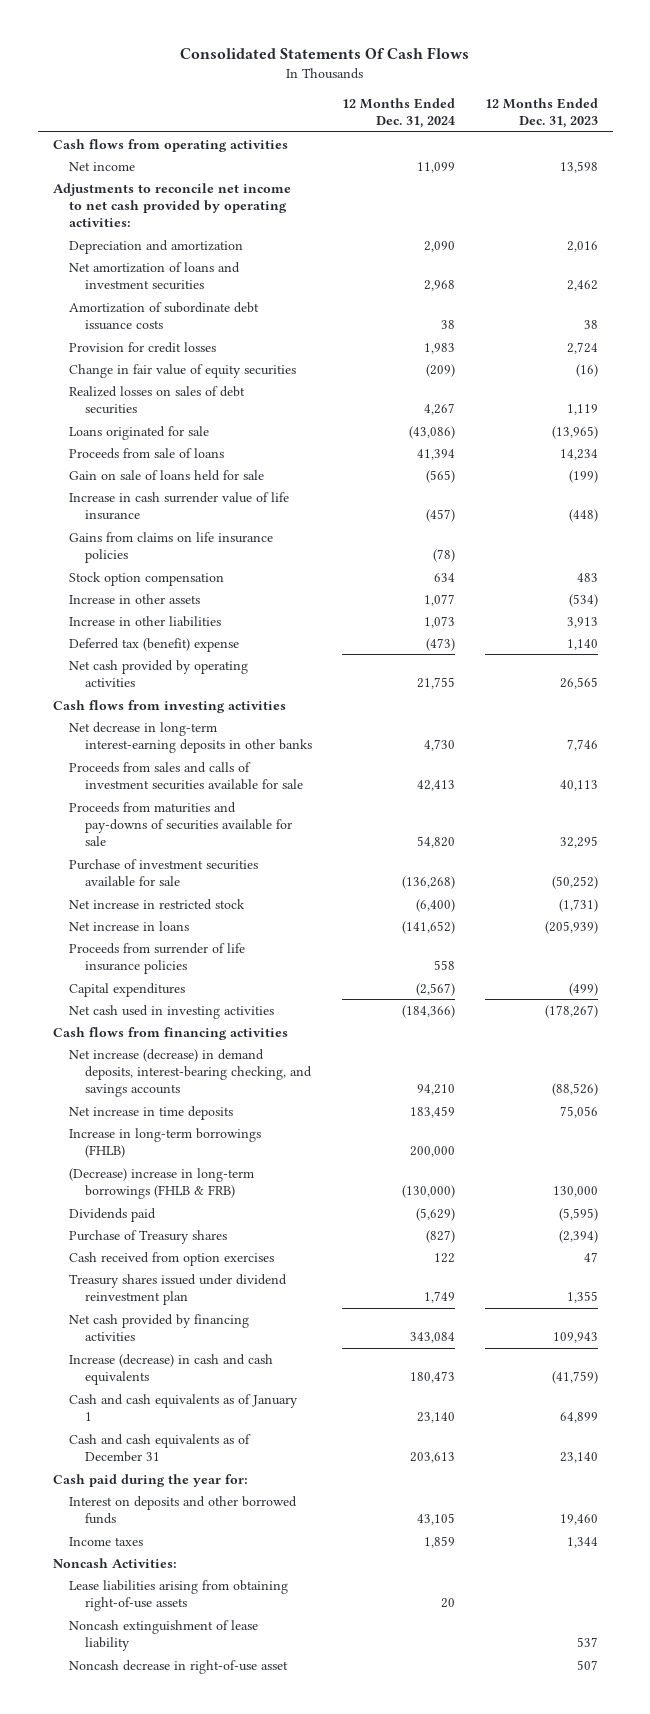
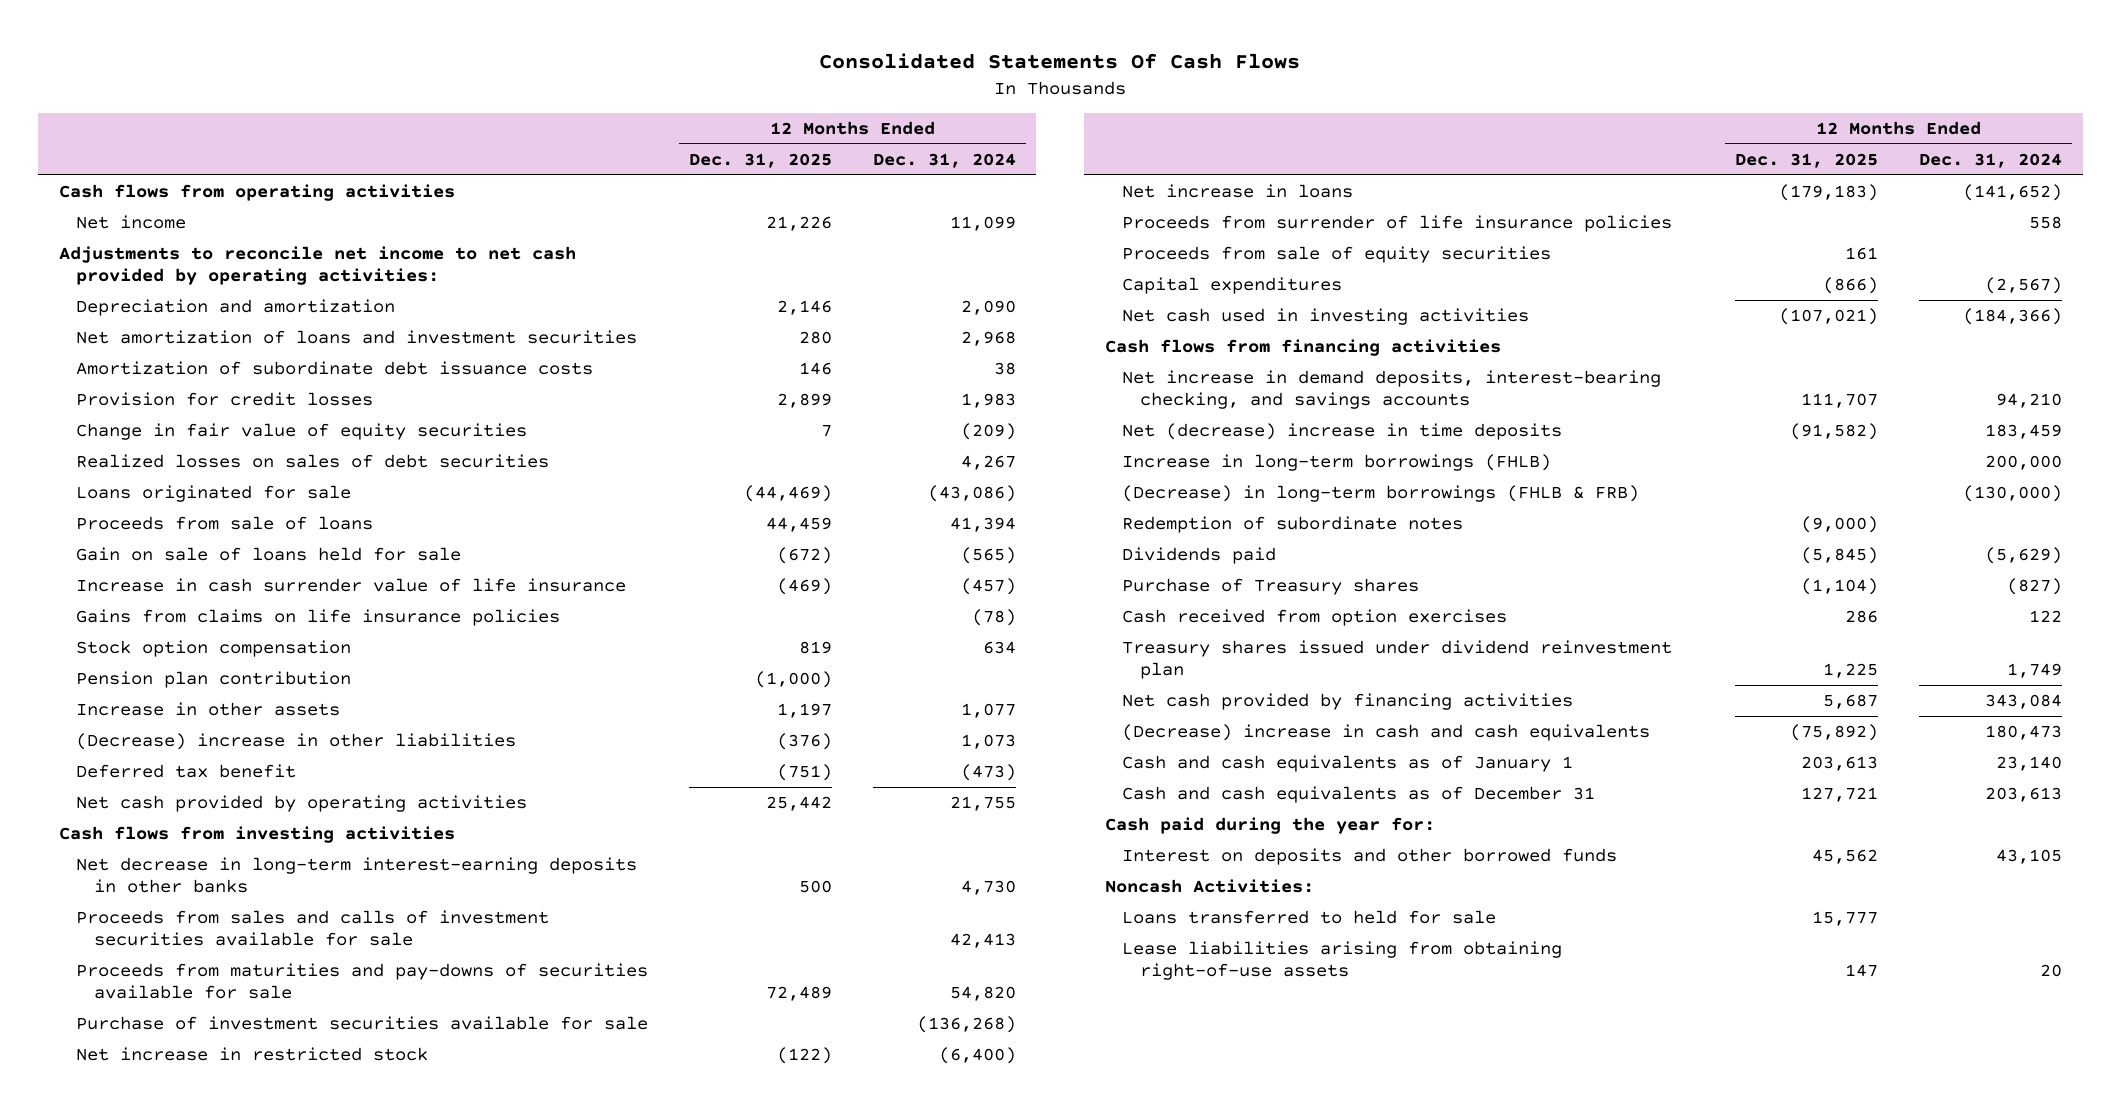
[484,98,598,129] 12 Months Ended Dec. 31, 2023 -> none
none -> [689,152,833,168] Dec. 31, 2025
none -> [76,671,352,689] Pension plan contribution
[68,615,221,627] Increase in other liabilities -> [76,733,517,751] (Decrease) increase in other liabilities
[68,637,239,652] Deferred tax (benefit) expense -> [76,764,297,779] Deferred tax benefit
none -> [1122,246,1552,264] Proceeds from sale of equity securities
[68,1048,312,1098] Net increase (decrease) in demand deposits, interest-bearing checking, and savings accounts -> [1122,370,1662,410] Net increase in demand deposits, interest-bearing checking, and savings accounts
[68,1105,233,1120] Net increase in time deposits -> [1122,423,1563,441] Net (decrease) increase in time deposits
[68,1167,254,1199] (Decrease) increase in long-term borrowings (FHLB & FRB) -> [1122,485,1640,503] (Decrease) in long-term borrowings (FHLB & FRB)
none -> [1122,516,1464,534] Redemption of subordinate notes
[68,1353,273,1385] Increase (decrease) in cash and cash equivalents -> [1122,724,1651,742] (Decrease) increase in cash and cash equivalents
[68,1536,143,1546] Income taxes -> none
none -> [1122,910,1497,925] Loans transferred to held for sale
[68,1619,258,1651] Noncash extinguishment of lease liability -> none
[68,1659,288,1674] Noncash decrease in right-of-use asset -> none

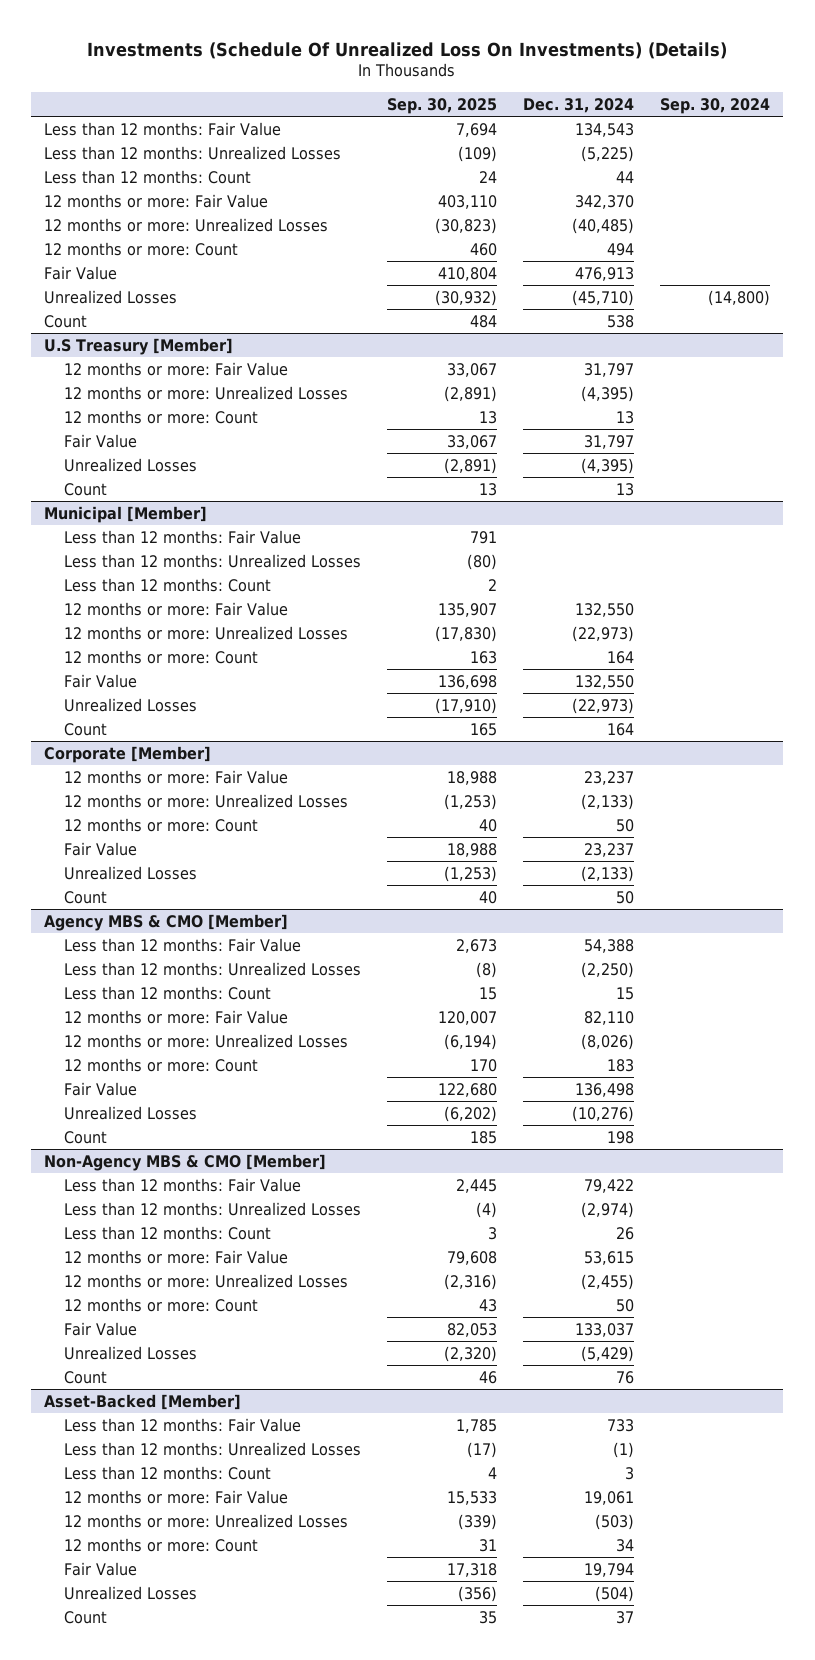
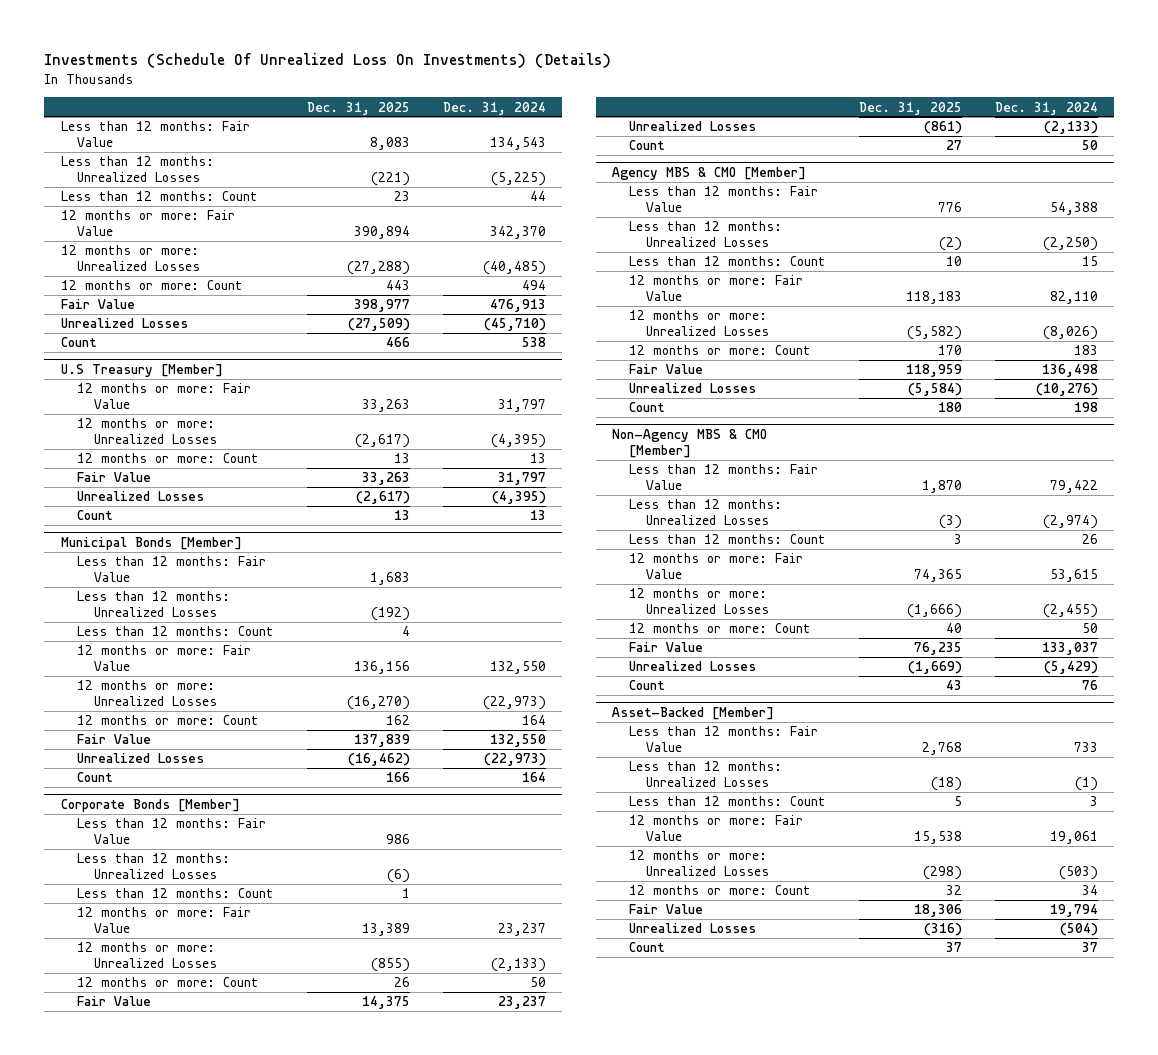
[387,97,498,114] Sep. 30, 2025 -> none
[660,97,771,114] Sep. 30, 2024 -> none
none -> [306,101,410,115] Dec. 31, 2025
[44,505,208,523] Municipal [Member] -> [60,537,242,551] Municipal Bonds [Member]
[44,745,212,763] Corporate [Member] -> [60,799,240,813] Corporate Bonds [Member]
none -> [77,818,267,844] Less than 12 months: Fair Value
none -> [77,853,231,879] Less than 12 months: Unrealized Losses
none -> [77,888,275,899] Less than 12 months: Count

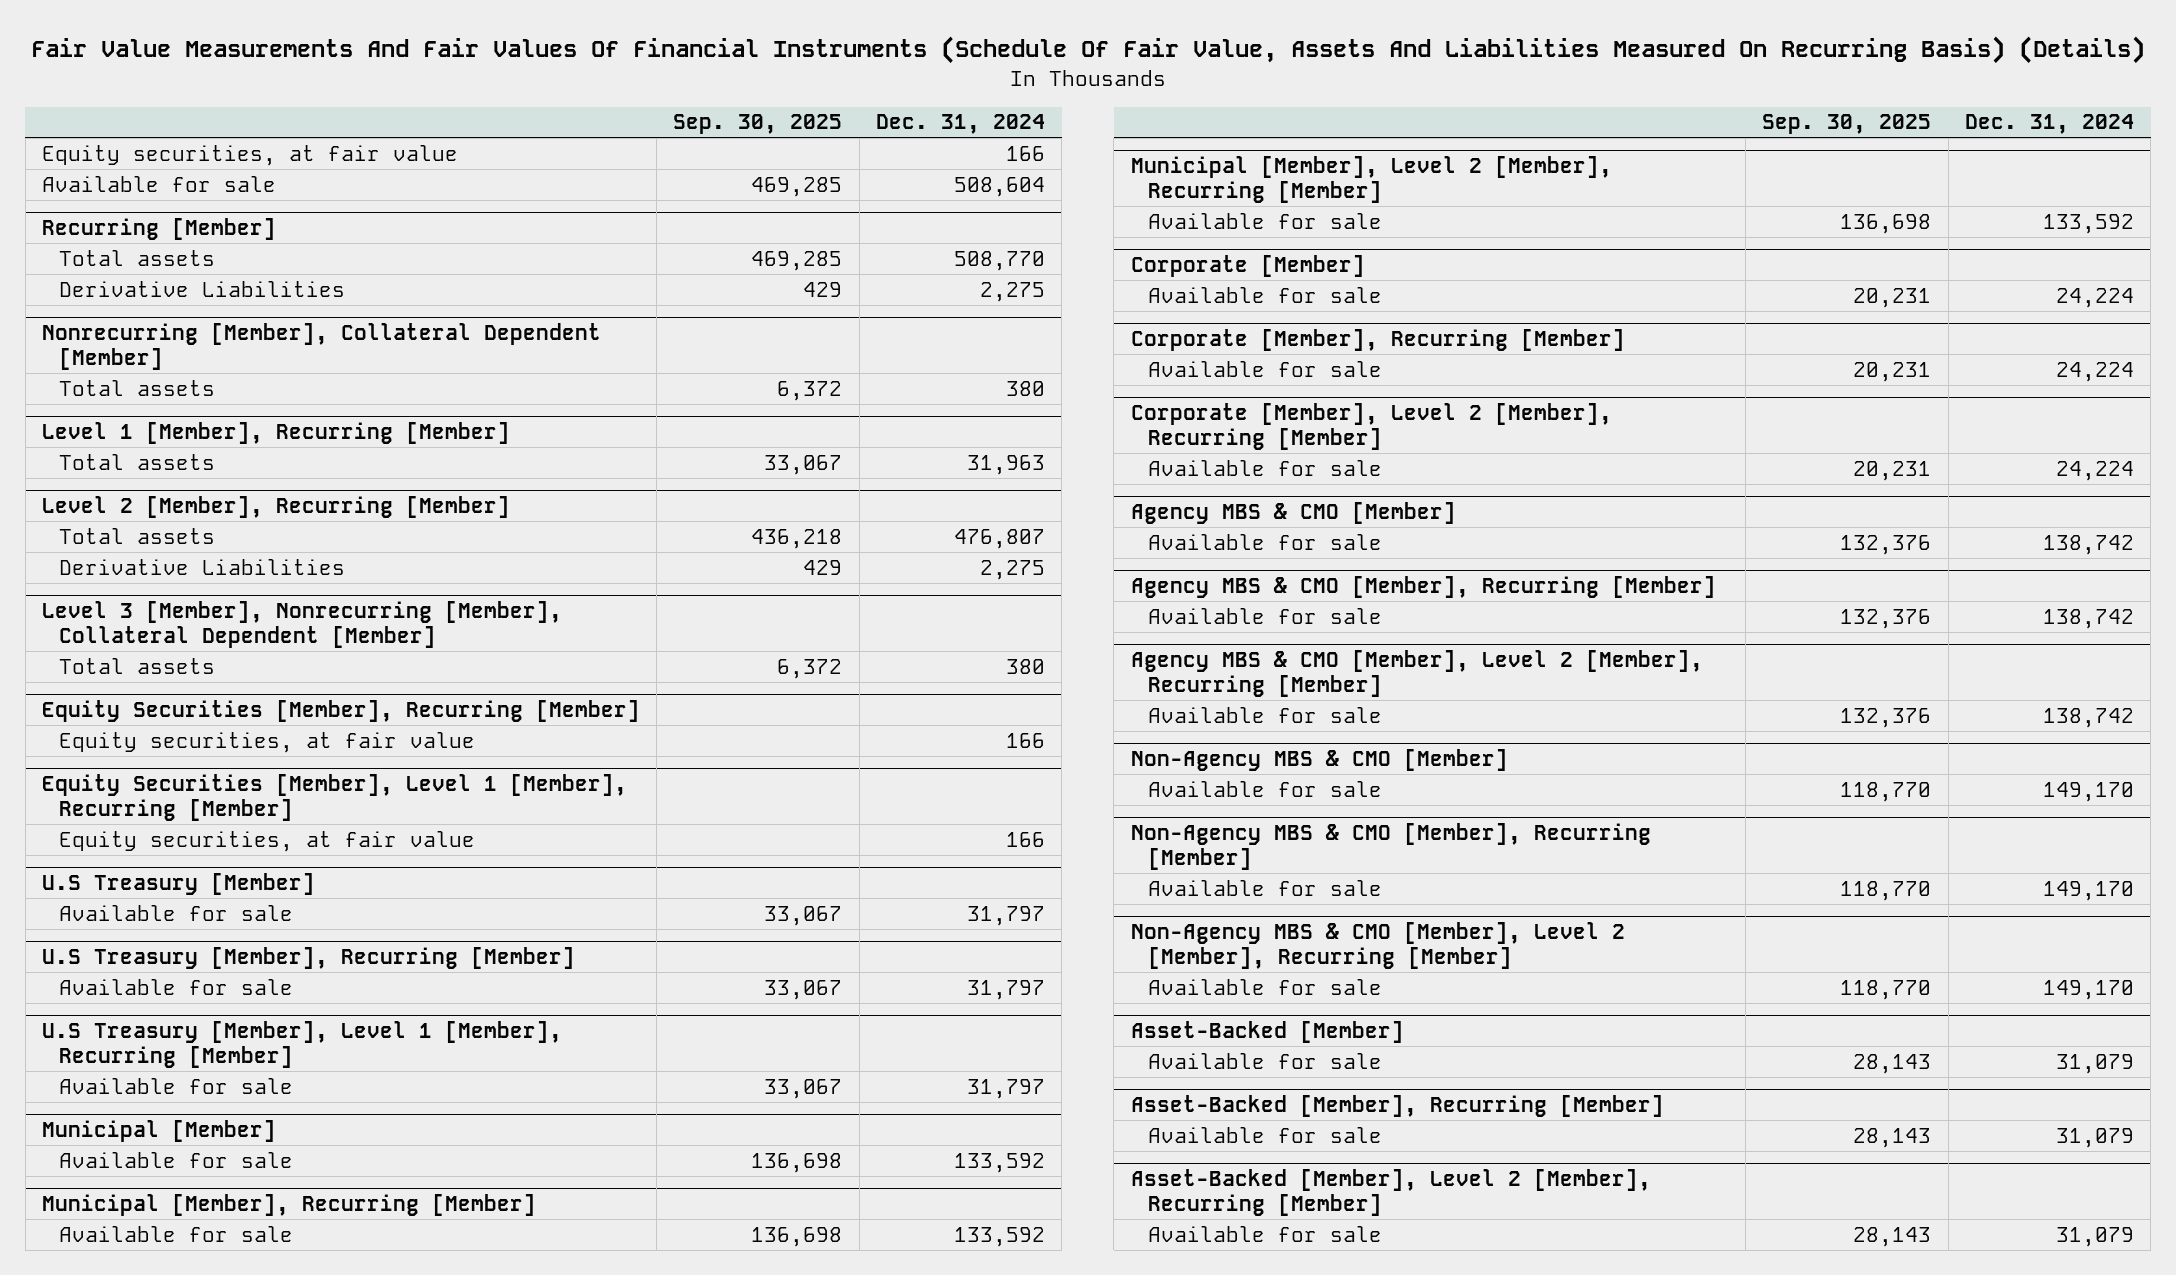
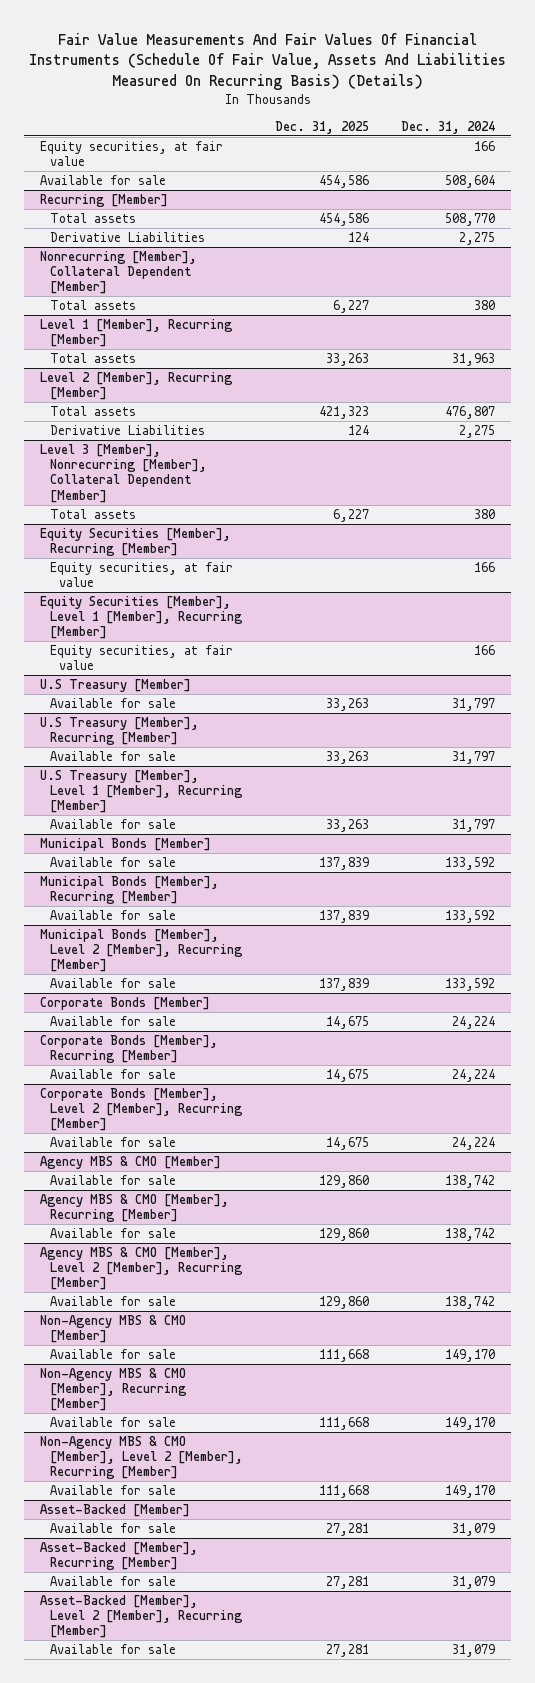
[673,114,843,135] Sep. 30, 2025 -> none
none -> [274,120,369,134] Dec. 31, 2025
[41,1120,276,1143] Municipal [Member] -> [40,838,212,852] Municipal Bonds [Member]
[41,1194,536,1217] Municipal [Member], Recurring [Member] -> [40,876,220,905] Municipal Bonds [Member], Recurring [Member]
[1130,156,1612,204] Municipal [Member], Level 2 [Member], Recurring [Member] -> [40,929,243,973] Municipal Bonds [Member], Level 2 [Member], Recurring [Member]
[1130,255,1365,278] Corporate [Member] -> [40,997,211,1011] Corporate Bonds [Member]
[1130,329,1625,352] Corporate [Member], Recurring [Member] -> [40,1035,219,1064] Corporate Bonds [Member], Recurring [Member]
[1130,403,1612,451] Corporate [Member], Level 2 [Member], Recurring [Member] -> [40,1088,243,1132] Corporate Bonds [Member], Level 2 [Member], Recurring [Member]

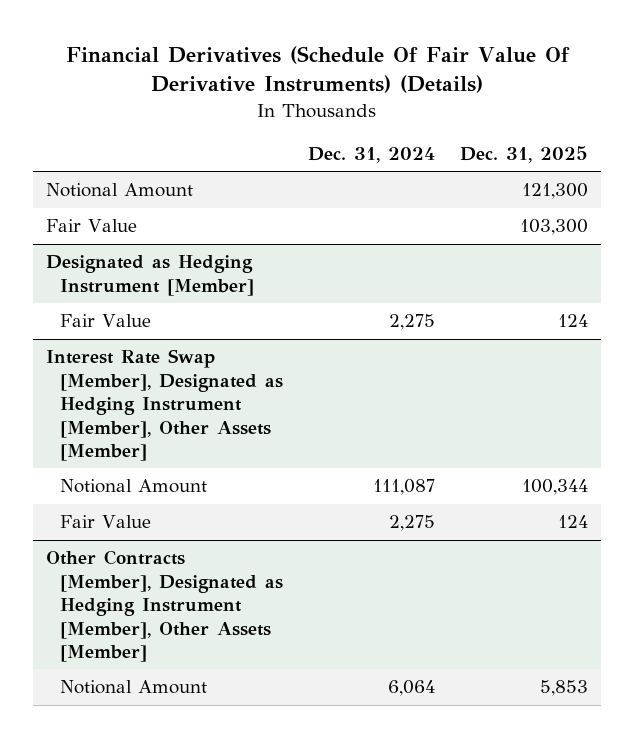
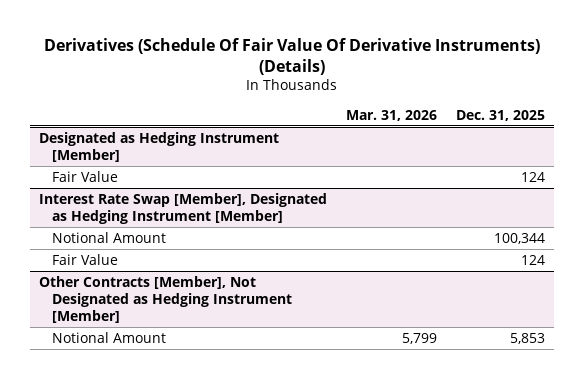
[65,46,570,94] Financial Derivatives (Schedule Of Fair Value Of Derivative Instruments) (Details) -> [44,37,541,75] Derivatives (Schedule Of Fair Value Of Derivative Instruments) (Details)
[307,146,435,163] Dec. 31, 2024 -> none
none -> [346,109,438,121] Mar. 31, 2026
[45,183,193,198] Notional Amount -> none
[45,219,137,233] Fair Value -> none
[45,349,283,461] Interest Rate Swap [Member], Designated as Hedging Instrument [Member], Other Assets [Member] -> [39,192,328,224] Interest Rate Swap [Member], Designated as Hedging Instrument [Member]
[45,550,283,662] Other Contracts [Member], Designated as Hedging Instrument [Member], Other Assets [Member] -> [39,275,293,323] Other Contracts [Member], Not Designated as Hedging Instrument [Member]

